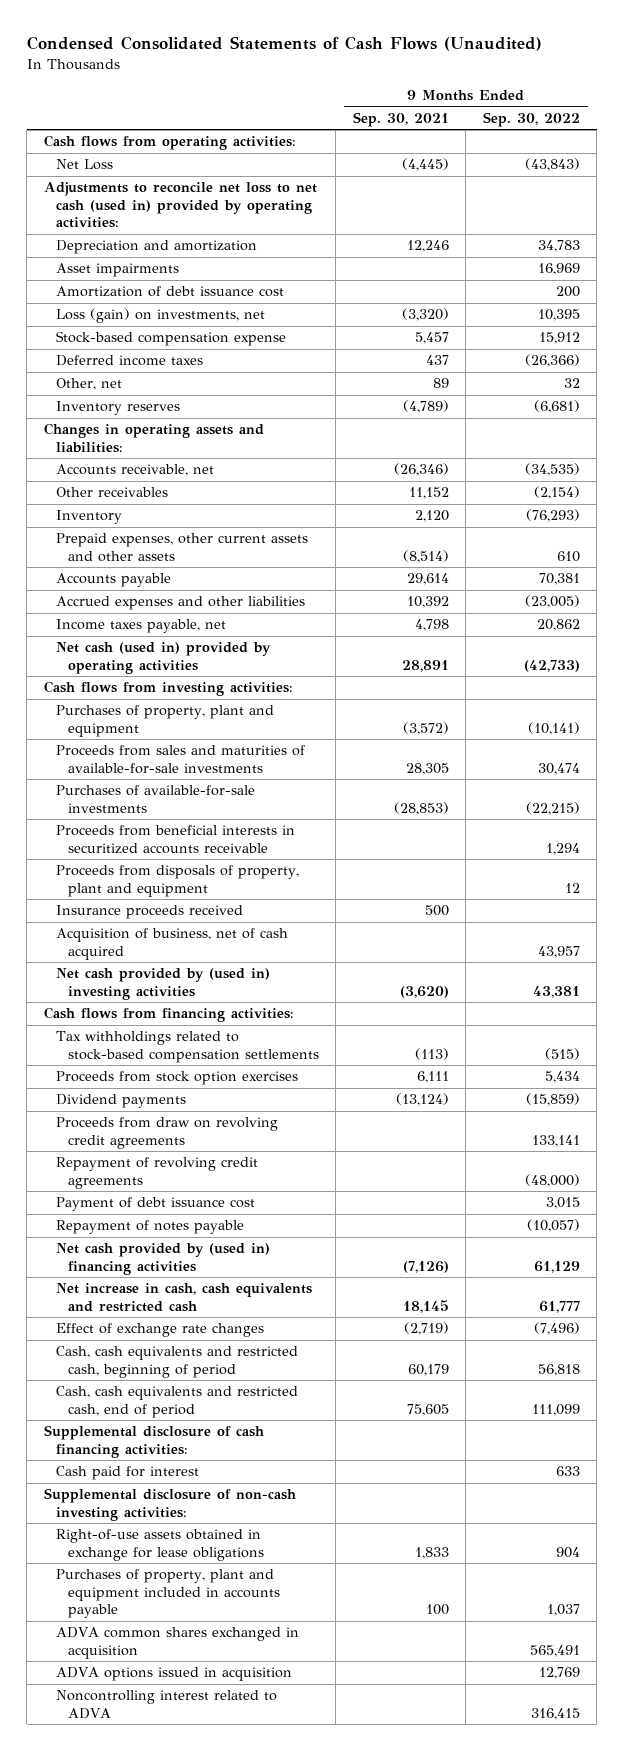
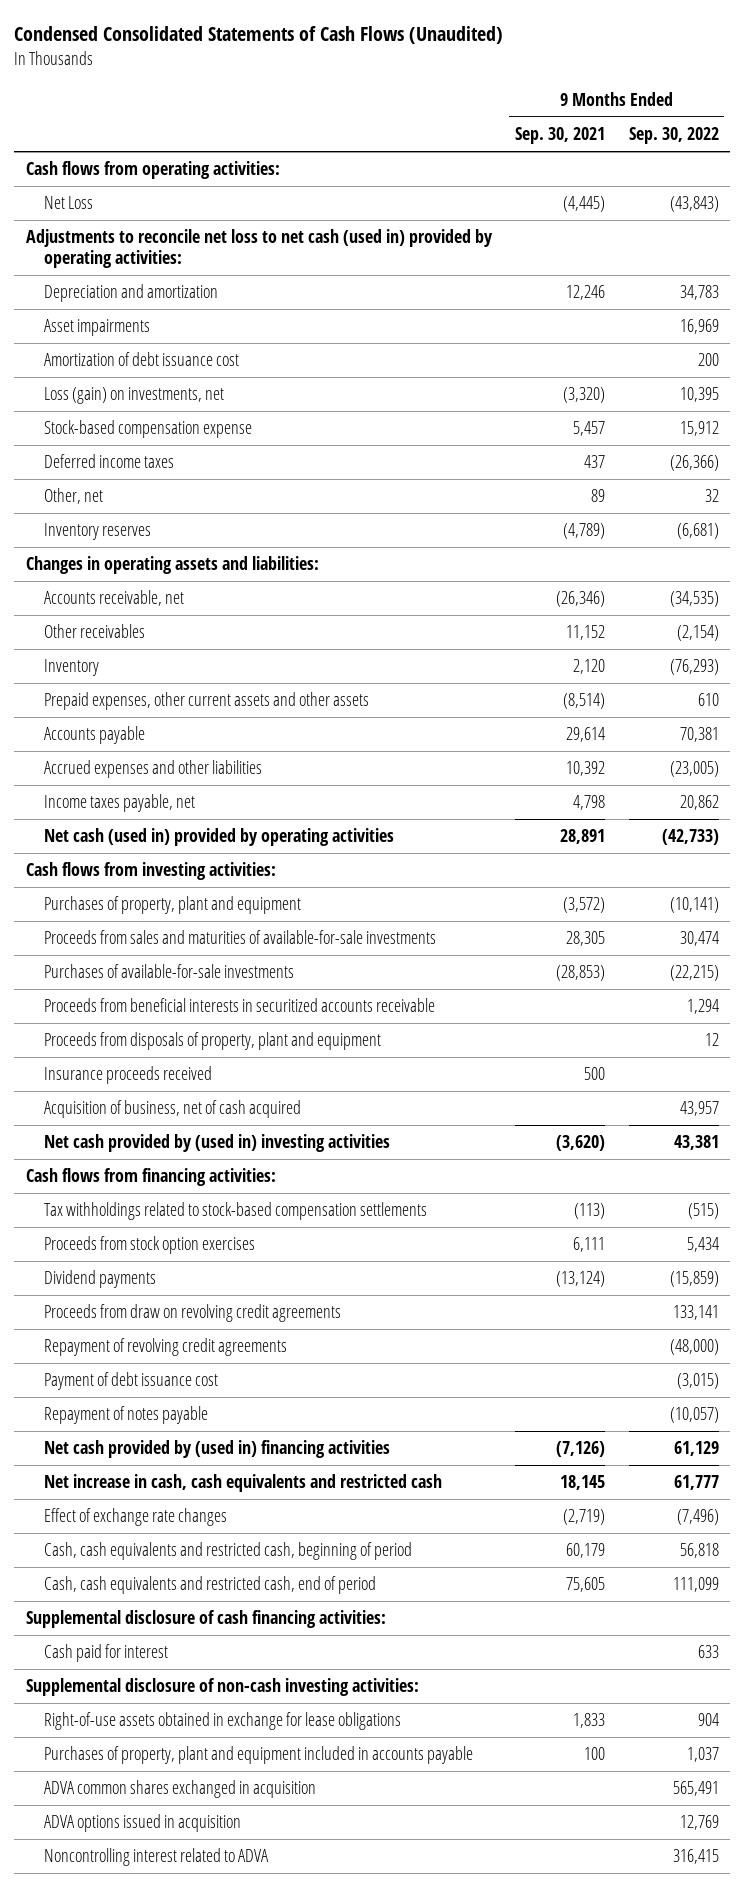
[545,1197,580,1210] 3,015 -> [676,1373,719,1390] (3,015)

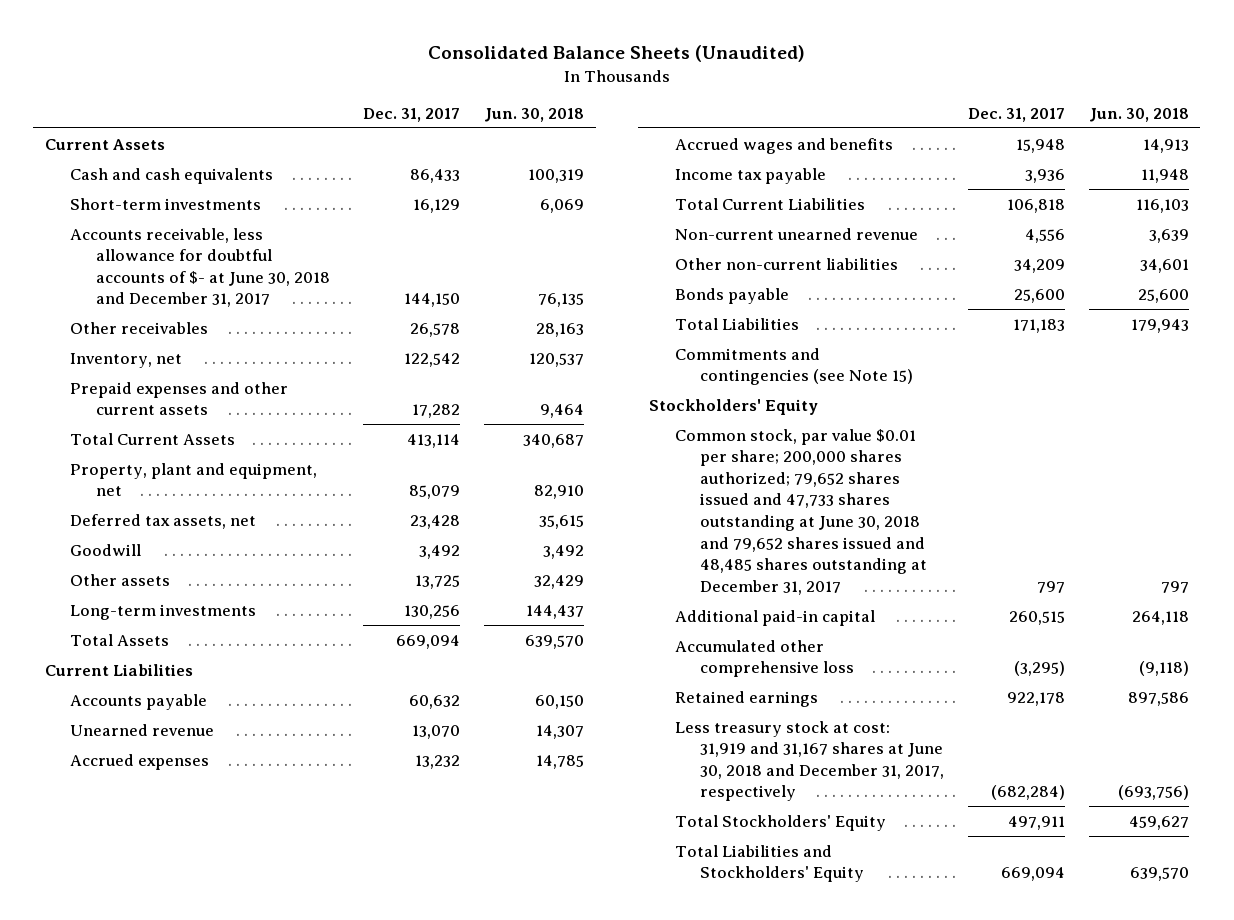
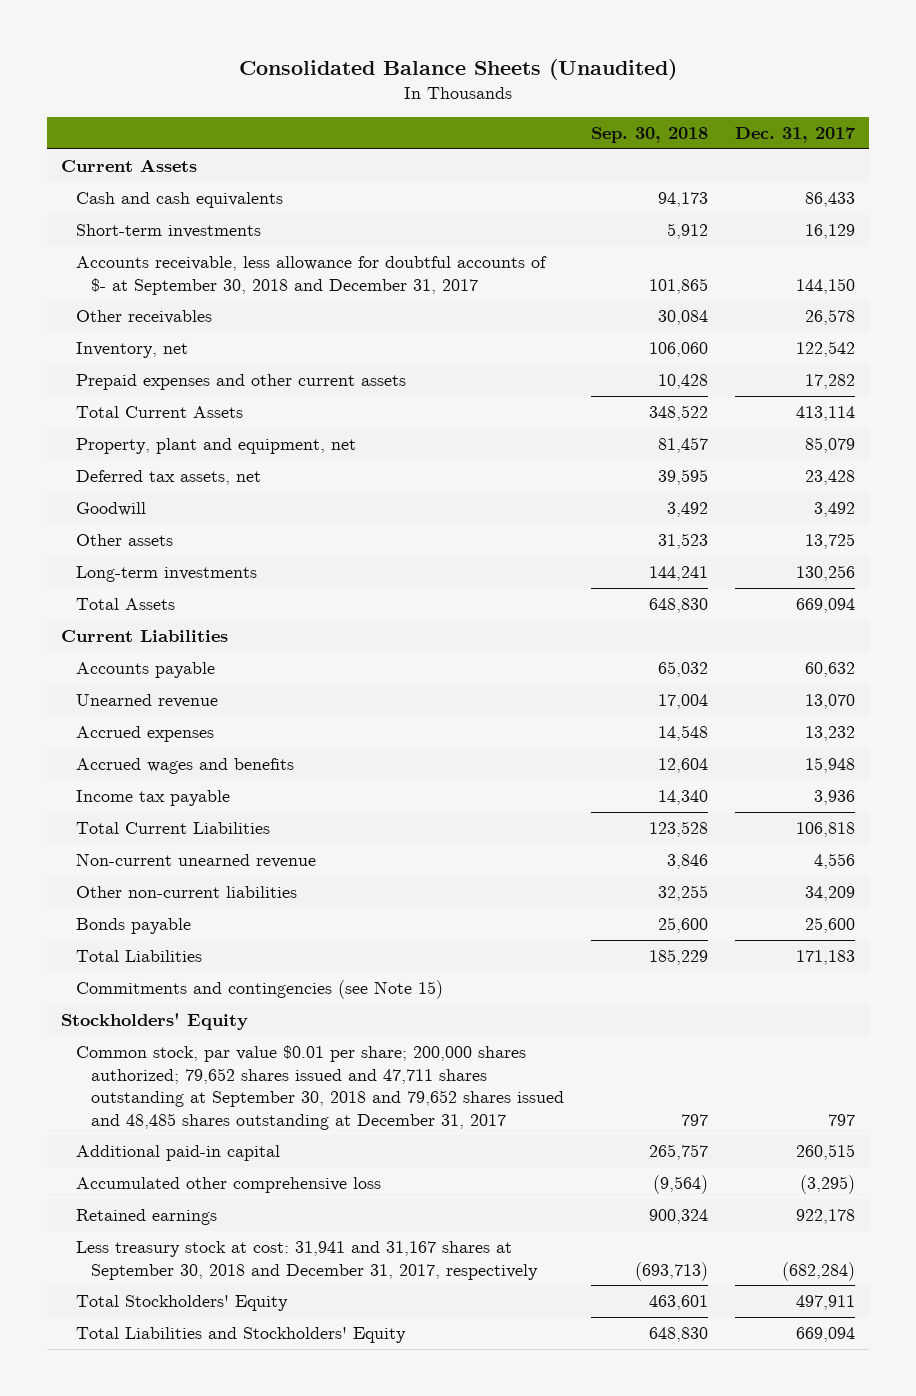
[484,107,585,122] Jun. 30, 2018 -> none
none -> [591,127,709,144] Sep. 30, 2018
[70,227,330,308] Accounts receivable, less allowance for doubtful accounts of $- at June 30, 2018 and December 31, 2017 -> [75,256,547,295] Accounts receivable, less allowance for doubtful accounts of $- at September 30, 2018 and December 31, 2017
[674,428,928,595] Common stock, par value $0.01 per share; 200,000 shares authorized; 79,652 shares issued and 47,733 shares outstanding at June 30, 2018 and 79,652 shares issued and 48,485 shares outstanding at December 31, 2017 -> [75,1045,565,1130] Common stock, par value $0.01 per share; 200,000 shares authorized; 79,652 shares issued and 47,711 shares outstanding at September 30, 2018 and 79,652 shares issued and 48,485 shares outstanding at December 31, 2017
[674,720,945,802] Less treasury stock at cost: 31,919 and 31,167 shares at June 30, 2018 and December 31, 2017, respectively -> [75,1241,539,1280] Less treasury stock at cost: 31,941 and 31,167 shares at September 30, 2018 and December 31, 2017, respectively

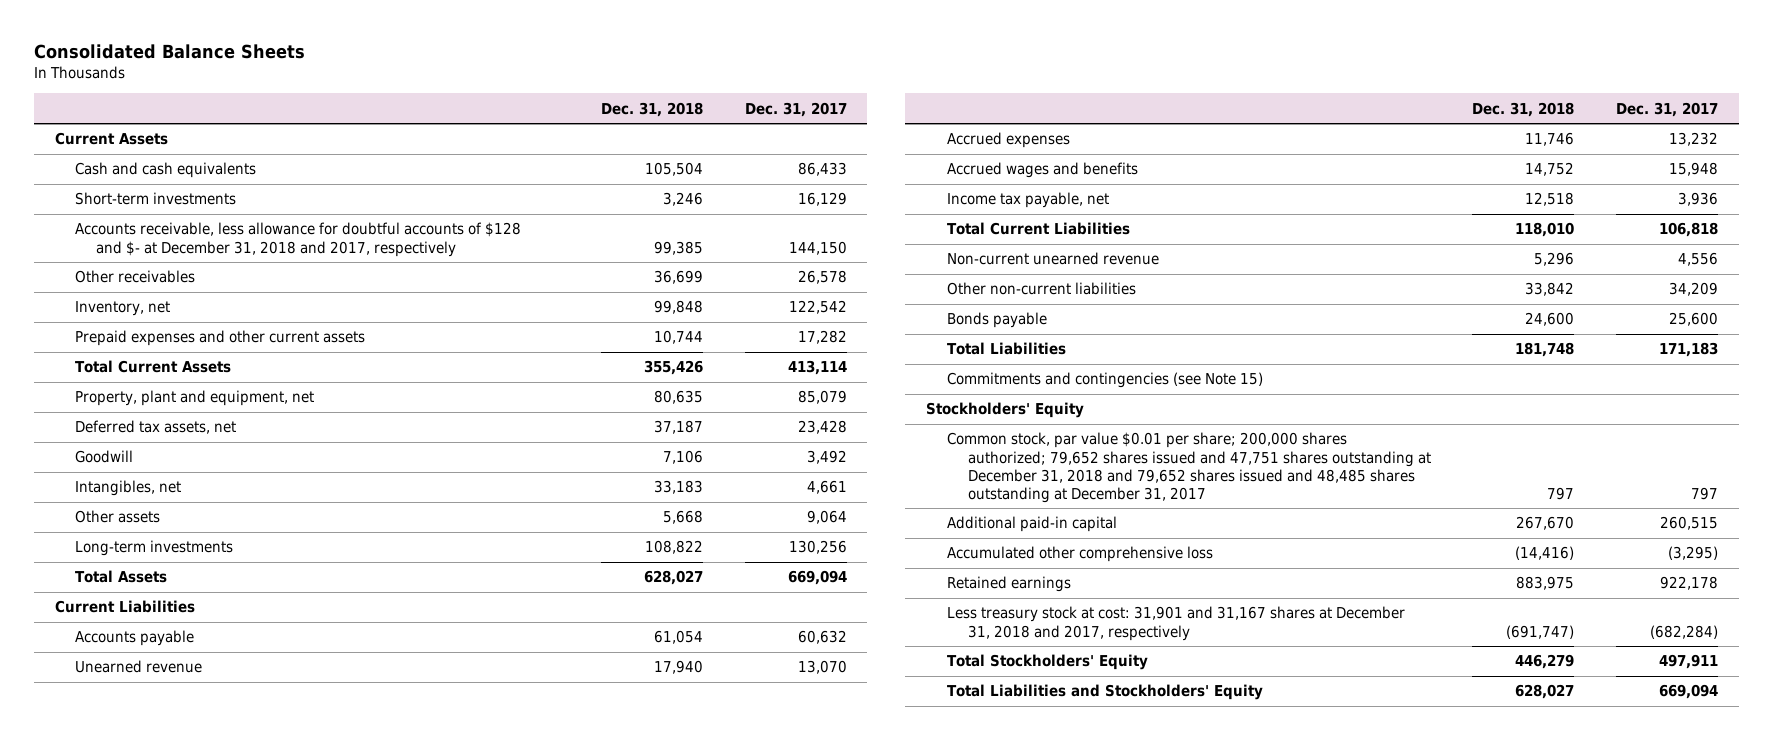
[238,59,677,81] Consolidated Balance Sheets (Unaudited) -> [33,43,305,59] Consolidated Balance Sheets
[591,127,709,144] Sep. 30, 2018 -> none
none -> [600,101,703,117] Dec. 31, 2018
[75,256,547,295] Accounts receivable, less allowance for doubtful accounts of $- at September 30, 2018 and December 31, 2017 -> [75,222,522,257] Accounts receivable, less allowance for doubtful accounts of $128 and $- at December 31, 2018 and 2017, respectively
none -> [75,480,182,497] Intangibles, net
[805,533,856,550] 13,725 -> [806,510,847,525] 9,064
[75,790,230,807] Income tax payable -> [946,192,1109,209] Income tax payable, net
[75,1045,565,1130] Common stock, par value $0.01 per share; 200,000 shares authorized; 79,652 shares issued and 47,711 shares outstanding at September 30, 2018 and 79,652 shares issued and 48,485 shares outstanding at December 31, 2017 -> [946,432,1431,504] Common stock, par value $0.01 per share; 200,000 shares authorized; 79,652 shares issued and 47,751 shares outstanding at December 31, 2018 and 79,652 shares issued and 48,485 shares outstanding at December 31, 2017
[75,1241,539,1280] Less treasury stock at cost: 31,941 and 31,167 shares at September 30, 2018 and December 31, 2017, respectively -> [946,606,1405,641] Less treasury stock at cost: 31,901 and 31,167 shares at December 31, 2018 and 2017, respectively

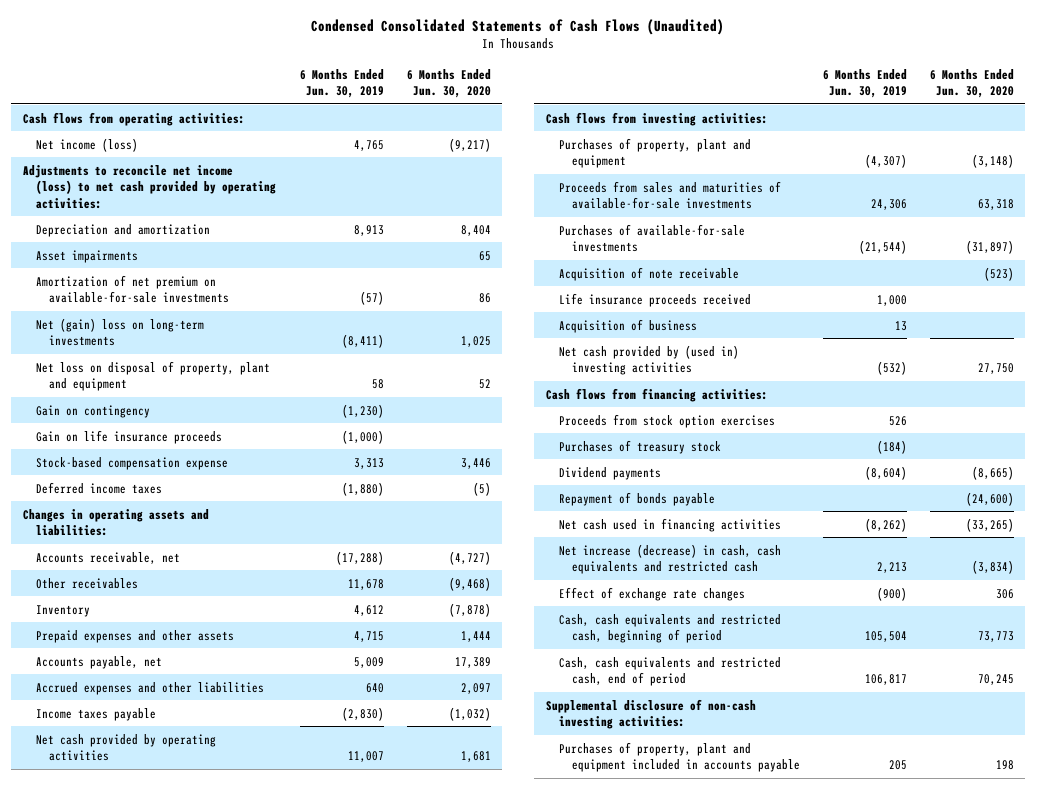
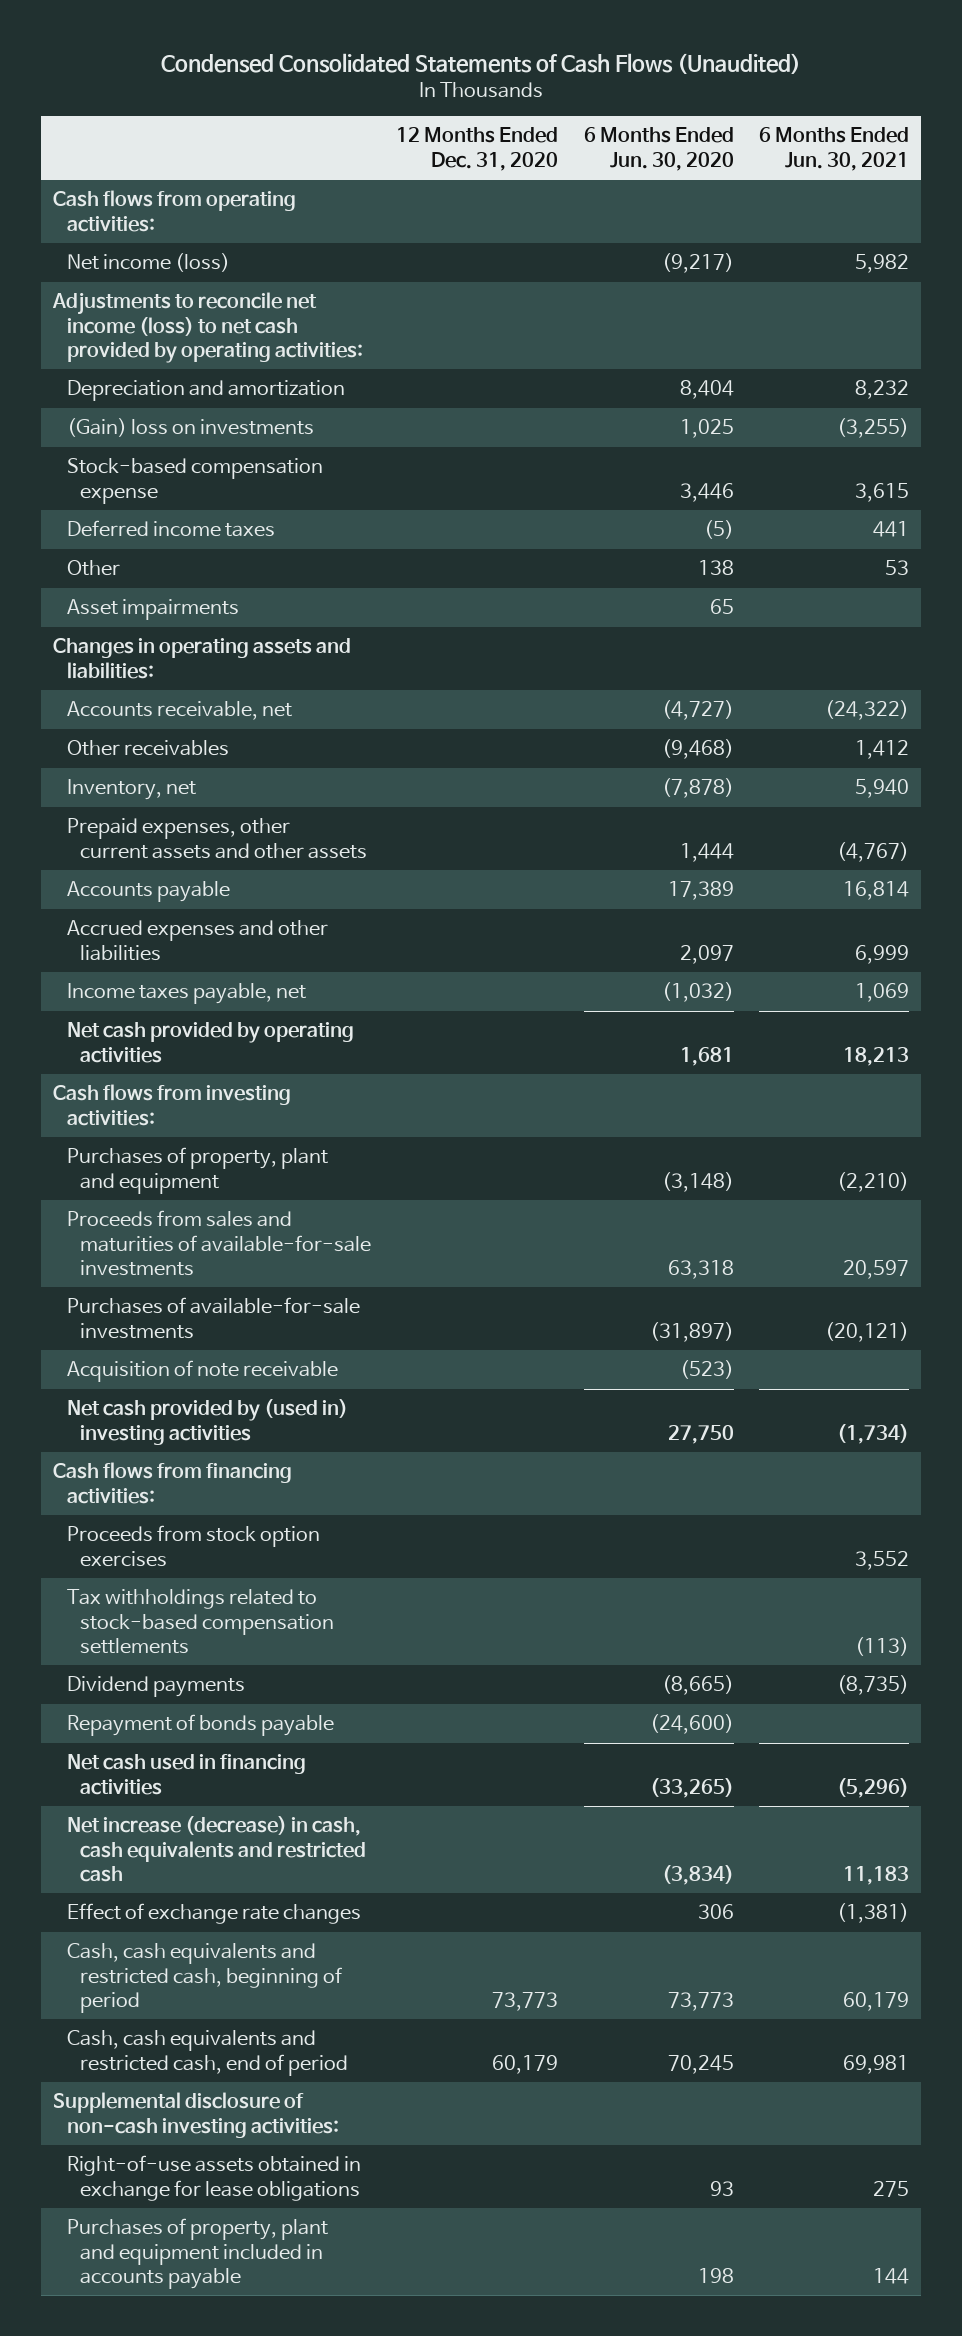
[300,68,385,99] 6 Months Ended Jun. 30, 2019 -> none
none -> [396,127,559,171] 12 Months Ended Dec. 31, 2020
none -> [758,127,909,171] 6 Months Ended Jun. 30, 2021
[36,274,230,304] Amortization of net premium on available-for-sale investments -> none
[36,360,271,392] Net loss on disposal of property, plant and equipment -> none
[36,404,151,418] Gain on contingency -> none
[36,429,223,444] Gain on life insurance proceeds -> none
[36,317,205,347] Net (gain) loss on long-term investments -> [66,418,314,438] (Gain) loss on investments
none -> [66,560,120,577] Other
[36,249,139,263] Asset impairments -> [66,599,239,621] Asset impairments
[36,604,91,617] Inventory -> [66,779,196,801] Inventory, net
[36,629,235,643] Prepaid expenses and other assets -> [66,818,368,859] Prepaid expenses, other current assets and other assets
[36,655,163,669] Accounts payable, net -> [66,881,230,903] Accounts payable
[36,707,157,721] Income taxes payable -> [66,983,306,1005] Income taxes payable, net
[558,292,751,307] Life insurance proceeds received -> none
[558,318,697,333] Acquisition of business -> none
[558,439,721,454] Purchases of treasury stock -> none
none -> [66,1589,335,1654] Tax withholdings related to stock-based compensation settlements
none -> [66,2155,361,2201] Right-of-use assets obtained in exchange for lease obligations

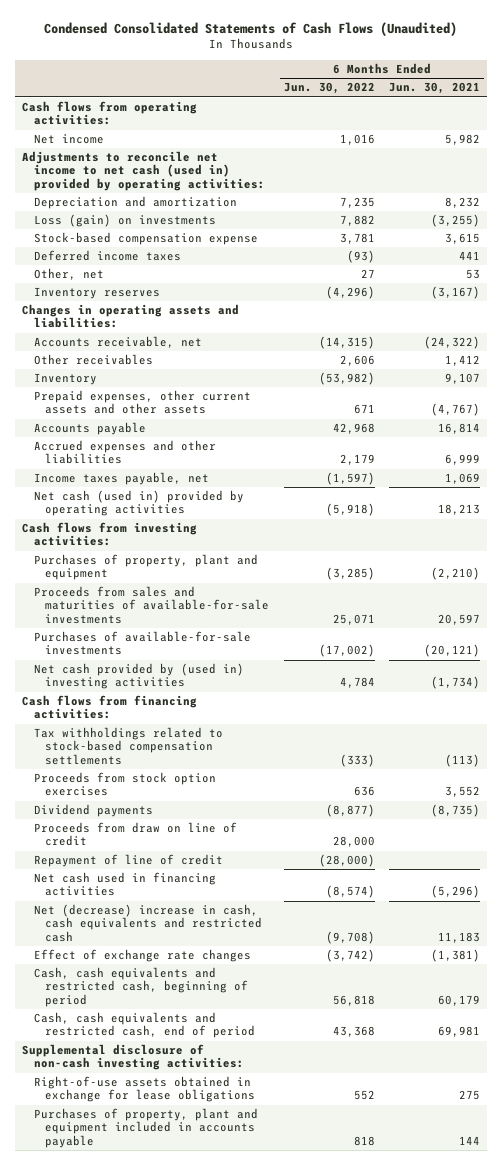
[396,127,559,171] 12 Months Ended Dec. 31, 2020 -> none
[583,127,734,171] 6 Months Ended Jun. 30, 2020 -> none
none -> [283,82,375,95] Jun. 30, 2022
[66,253,230,273] Net income (loss) -> [33,134,104,145] Net income
[52,292,363,363] Adjustments to reconcile net income (loss) to net cash provided by operating activities: -> [22,151,265,191] Adjustments to reconcile net income to net cash (used in) provided by operating activities:
[66,418,314,438] (Gain) loss on investments -> [33,214,216,228] Loss (gain) on investments
[66,599,239,621] Asset impairments -> none
[66,560,120,577] Other -> [33,268,104,281] Other, net
none -> [33,287,160,300] Inventory reserves
[66,779,196,801] Inventory, net -> [33,373,97,386] Inventory
[854,779,909,799] 5,940 -> [445,373,481,385] 9,107
[66,1022,354,1063] Net cash provided by operating activities -> [33,490,244,517] Net cash (used in) provided by operating activities
[66,1360,338,1383] Acquisition of note receivable -> none
[66,1525,320,1567] Proceeds from stock option exercises -> [33,772,216,797] Proceeds from stock option exercises
[66,1714,334,1737] Repayment of bonds payable -> none
none -> [33,822,237,847] Proceeds from draw on line of credit
none -> [33,854,223,868] Repayment of line of credit
[66,1816,367,1882] Net increase (decrease) in cash, cash equivalents and restricted cash -> [33,904,263,942] Net (decrease) increase in cash, cash equivalents and restricted cash

